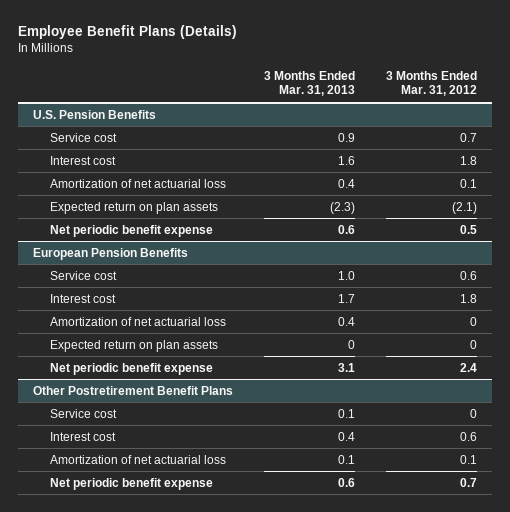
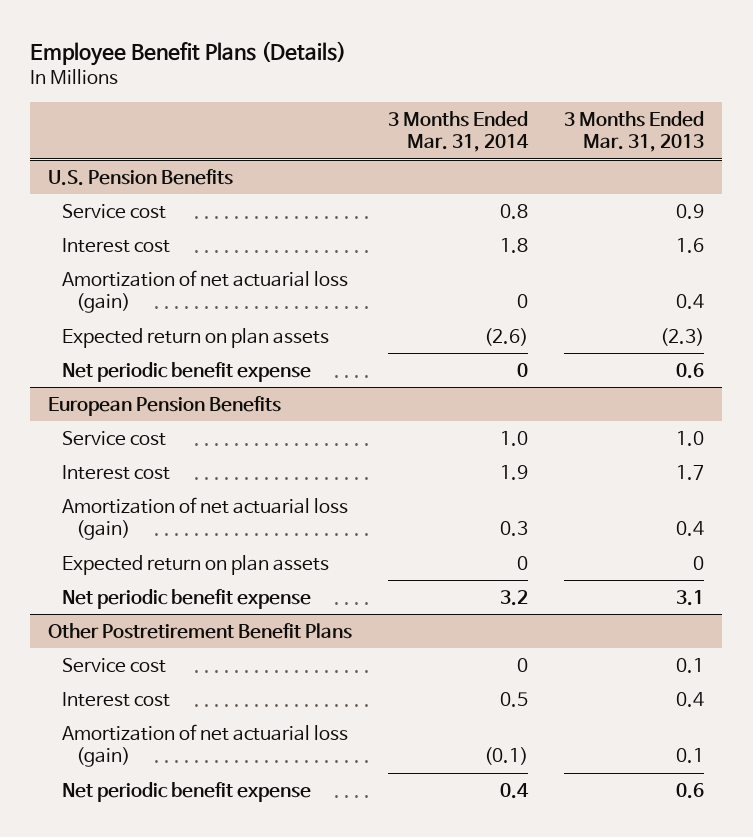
[385,70,477,97] 3 Months Ended Mar. 31, 2012 -> none
none -> [388,110,530,153] 3 Months Ended Mar. 31, 2014
[50,178,227,188] Amortization of net actuarial loss -> [61,269,348,314] Amortization of net actuarial loss (gain)
[50,316,227,326] Amortization of net actuarial loss -> [61,496,348,541] Amortization of net actuarial loss (gain)
[50,454,227,464] Amortization of net actuarial loss -> [61,723,348,768] Amortization of net actuarial loss (gain)

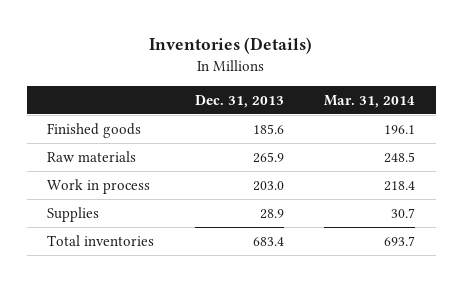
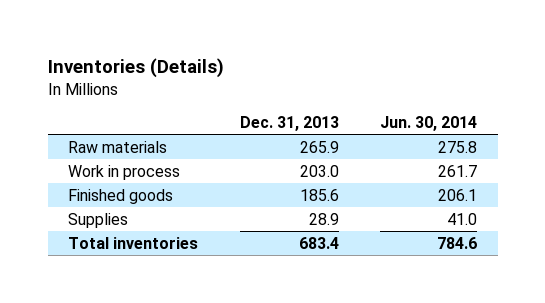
[324,94,416,108] Mar. 31, 2014 -> none
none -> [380,116,478,132] Jun. 30, 2014
[47,122,142,138] Finished goods -> [68,188,174,204] Finished goods

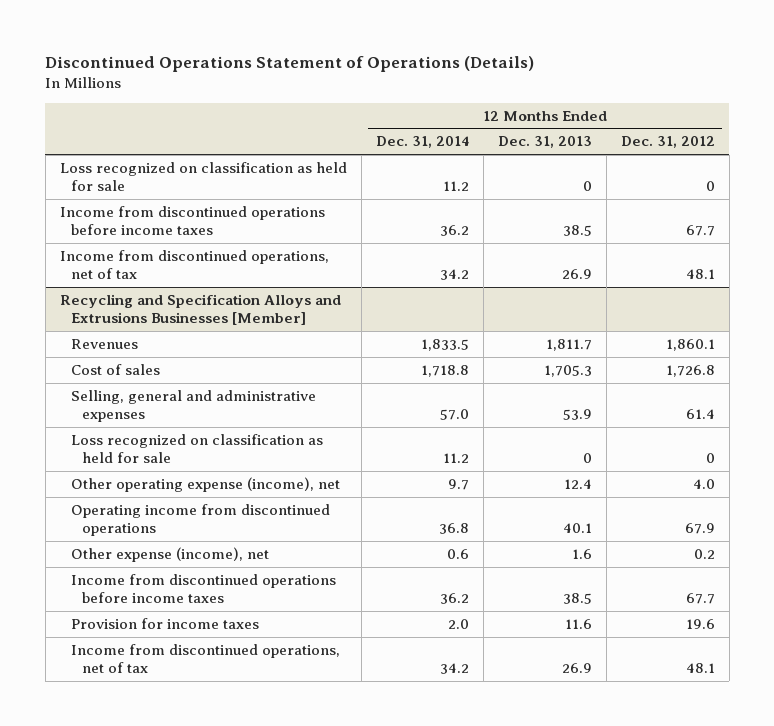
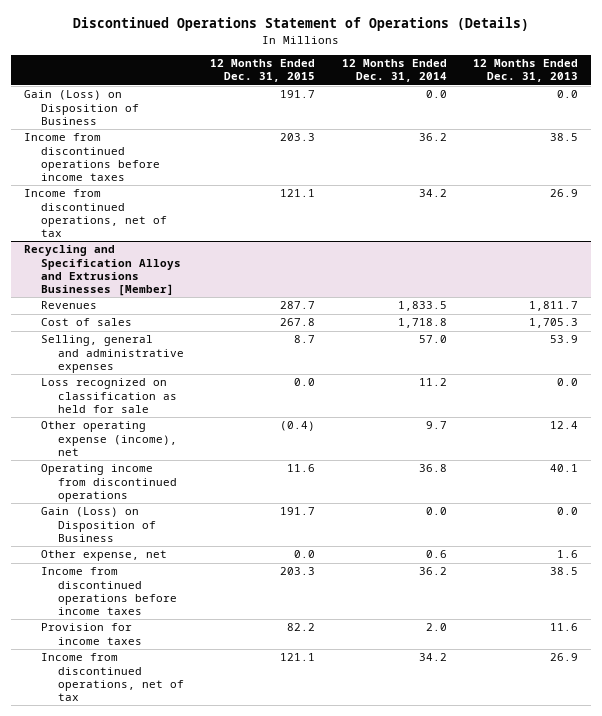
[620,136,715,149] Dec. 31, 2012 -> none
none -> [210,59,316,83] 12 Months Ended Dec. 31, 2015
[59,161,347,191] Loss recognized on classification as held for sale -> none
none -> [24,90,140,125] Gain (Loss) on Disposition of Business
[582,452,592,463] 0 -> [556,378,578,387] 0.0
none -> [41,507,157,542] Gain (Loss) on Disposition of Business
[70,546,269,562] Other expense (income), net -> [41,550,168,562] Other expense, net

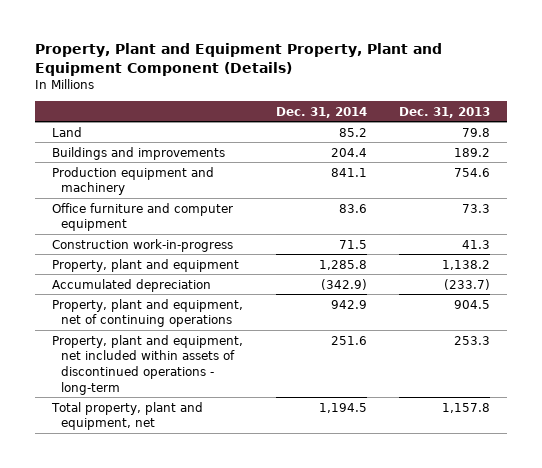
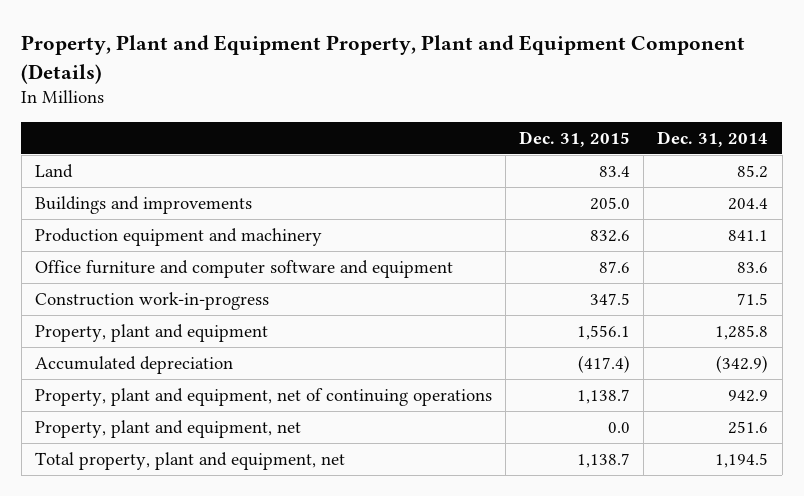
[399,106,491,118] Dec. 31, 2013 -> none
none -> [519,130,631,147] Dec. 31, 2015
[51,202,233,232] Office furniture and computer equipment -> [35,260,454,279] Office furniture and computer software and equipment
[51,334,243,395] Property, plant and equipment, net included within assets of discontinued operations - long-term -> [35,420,302,439] Property, plant and equipment, net

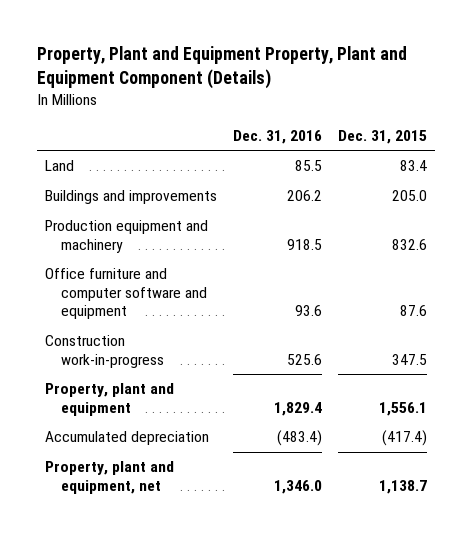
[657,130,769,147] Dec. 31, 2014 -> none
none -> [232,129,322,144] Dec. 31, 2016
[35,420,302,439] Property, plant and equipment, net -> none
[35,452,346,471] Total property, plant and equipment, net -> none
[35,388,493,407] Property, plant and equipment, net of continuing operations -> [44,461,174,494] Property, plant and equipment, net

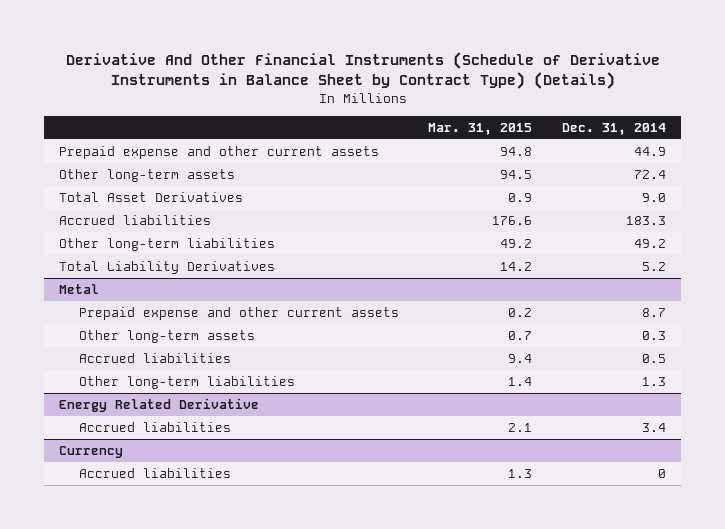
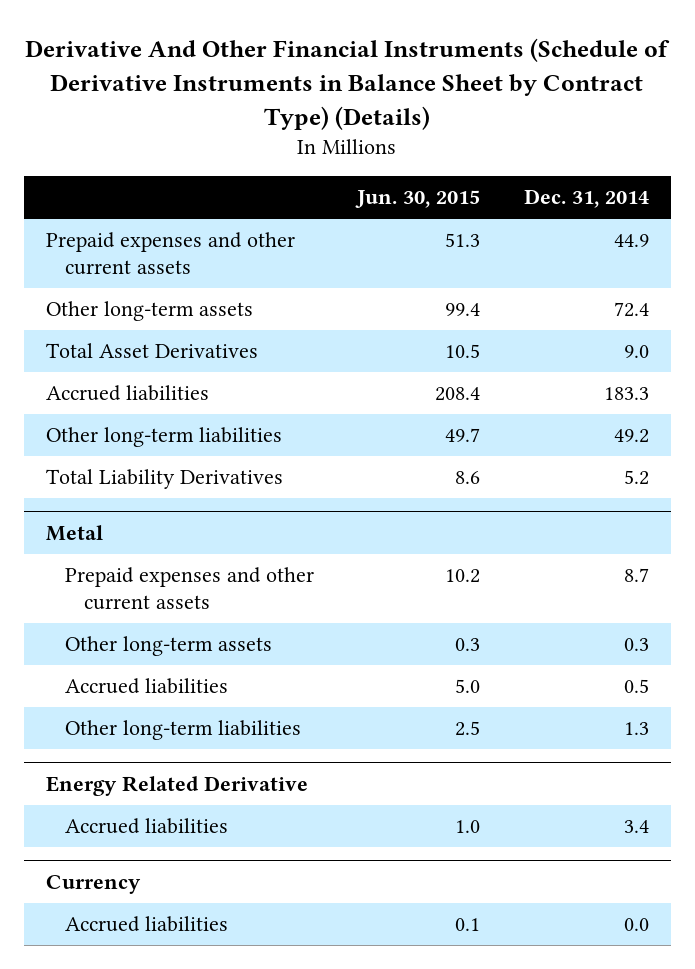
[428,122,533,135] Mar. 31, 2015 -> none
none -> [355,190,481,209] Jun. 30, 2015
[59,145,380,159] Prepaid expense and other current assets -> [45,232,295,276] Prepaid expenses and other current assets
[78,306,399,320] Prepaid expense and other current assets -> [64,567,314,611] Prepaid expenses and other current assets
[658,468,667,478] 0 -> [624,918,650,932] 0.0

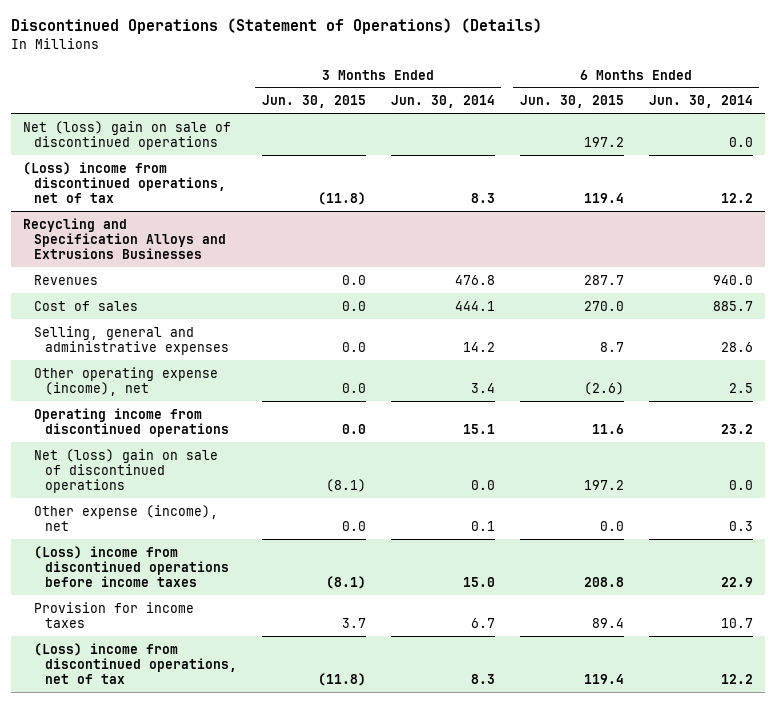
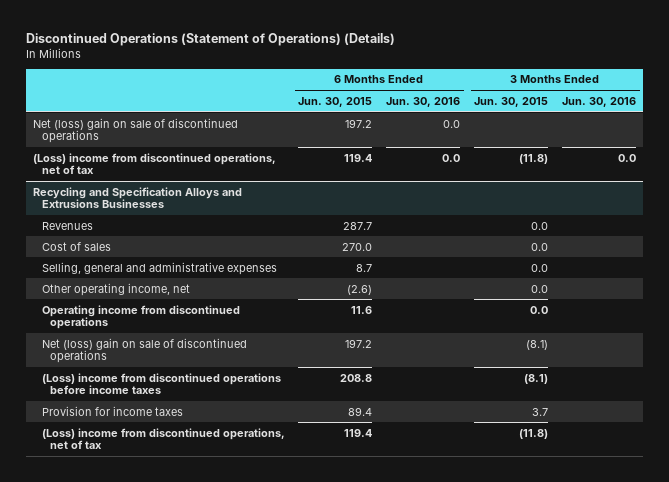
[390,95,495,109] Jun. 30, 2014 -> none
[648,95,753,109] Jun. 30, 2014 -> none
none -> [386,96,461,107] Jun. 30, 2016
none -> [562,96,637,107] Jun. 30, 2016
[33,366,218,396] Other operating expense (income), net -> [41,282,190,296] Other operating income, net
[33,504,218,531] Other expense (income), net -> none

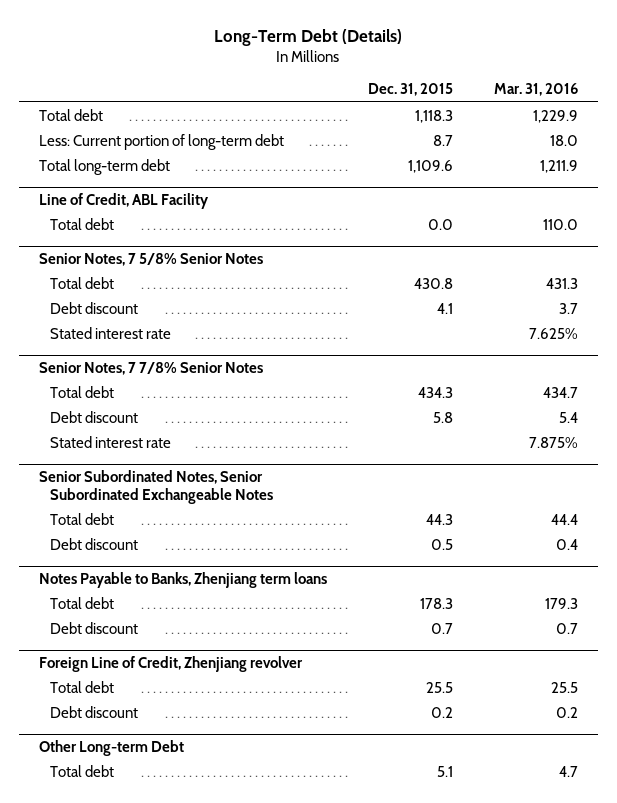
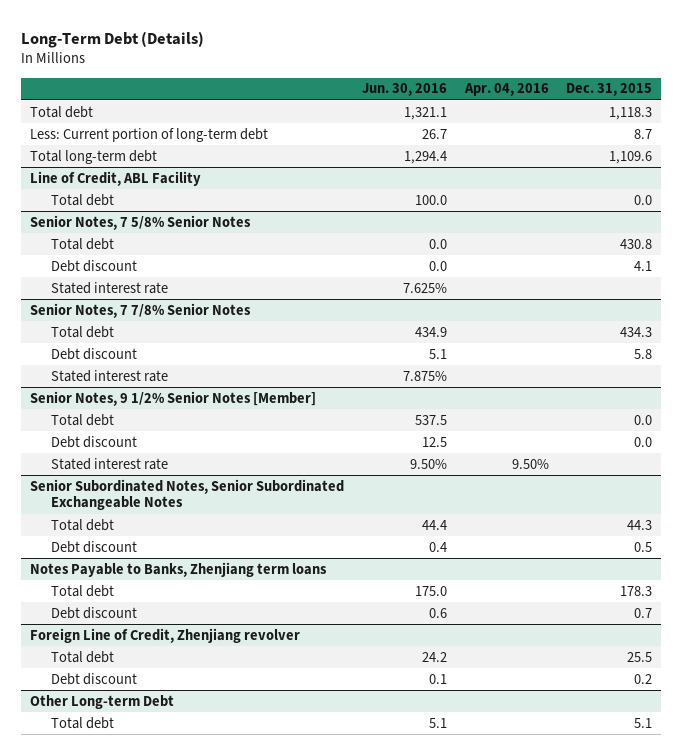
[493,83,578,97] Mar. 31, 2016 -> none
none -> [361,83,447,97] Jun. 30, 2016
none -> [463,83,549,97] Apr. 04, 2016
none -> [30,390,317,406] Senior Notes, 9 1/2% Senior Notes [Member]
none -> [50,413,114,426] Total debt
none -> [50,435,137,448] Debt discount
none -> [50,457,168,470] Stated interest rate

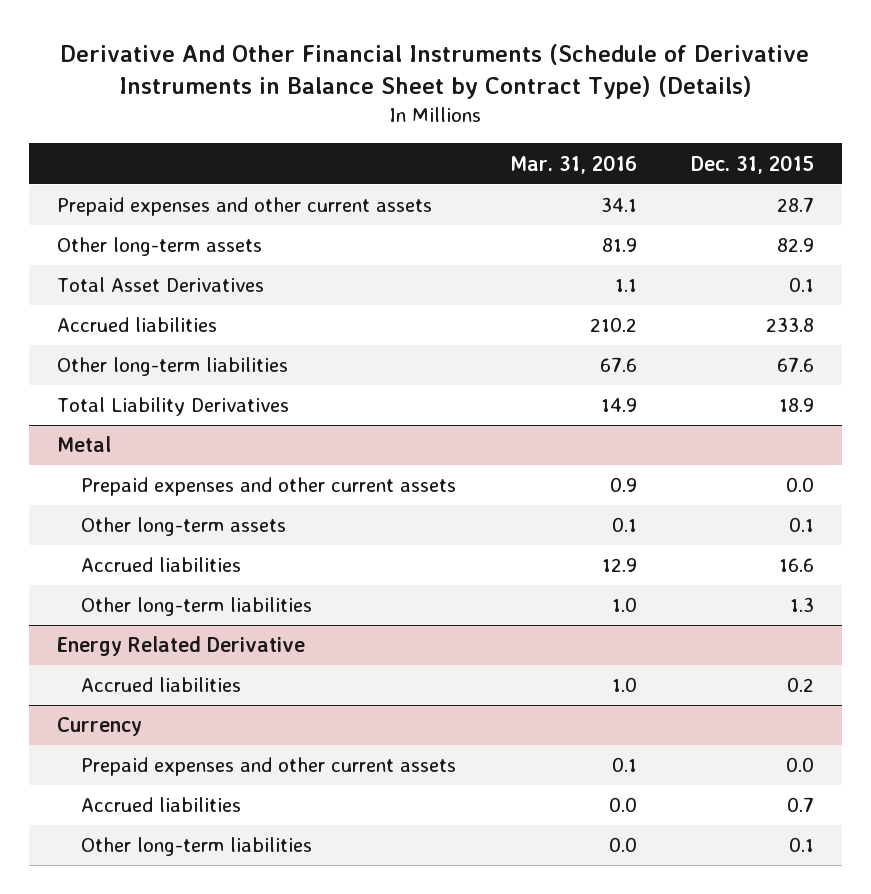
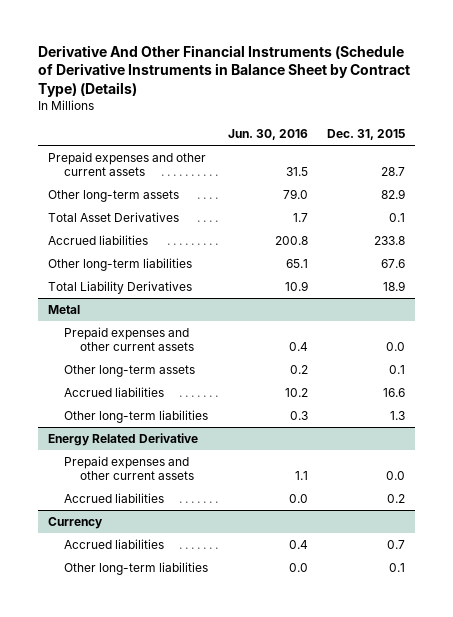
[510,154,638,174] Mar. 31, 2016 -> none
none -> [227,129,308,141] Jun. 30, 2016
none -> [63,455,194,481] Prepaid expenses and other current assets
[81,757,457,777] Prepaid expenses and other current assets -> none

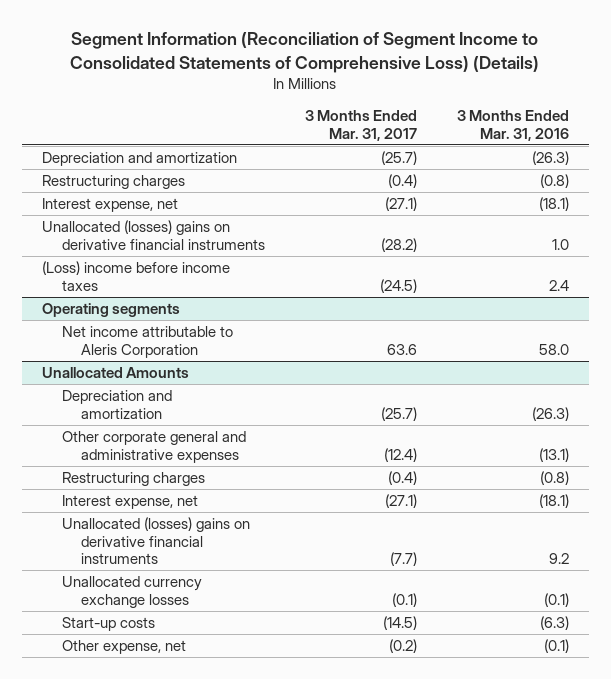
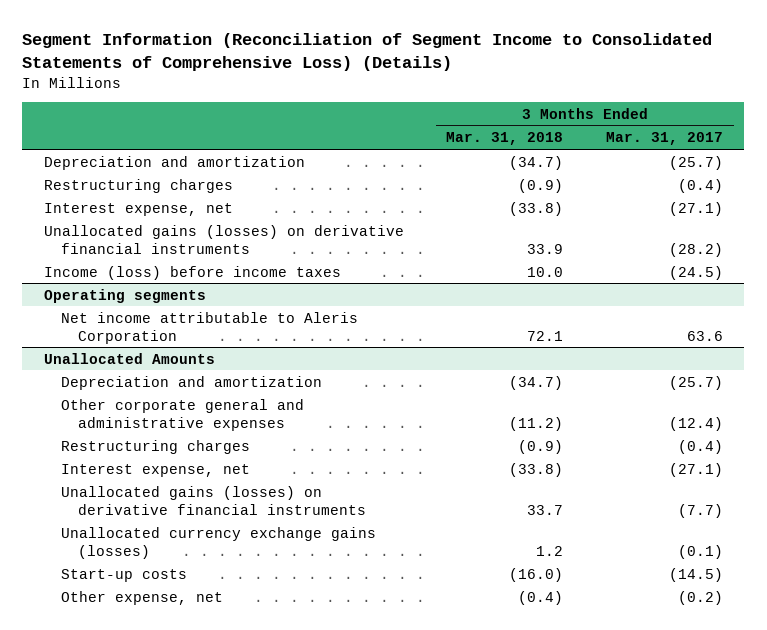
[456,110,569,141] 3 Months Ended Mar. 31, 2016 -> none
none -> [446,132,564,146] Mar. 31, 2018
[42,220,265,250] Unallocated (losses) gains on derivative financial instruments -> [43,224,404,254] Unallocated gains (losses) on derivative financial instruments
[42,261,231,291] (Loss) income before income taxes -> [43,265,341,280] Income (loss) before income taxes
[61,517,250,565] Unallocated (losses) gains on derivative financial instruments -> [60,485,367,515] Unallocated gains (losses) on derivative financial instruments
[61,576,202,608] Unallocated currency exchange losses -> [60,526,376,559] Unallocated currency exchange gains (losses)

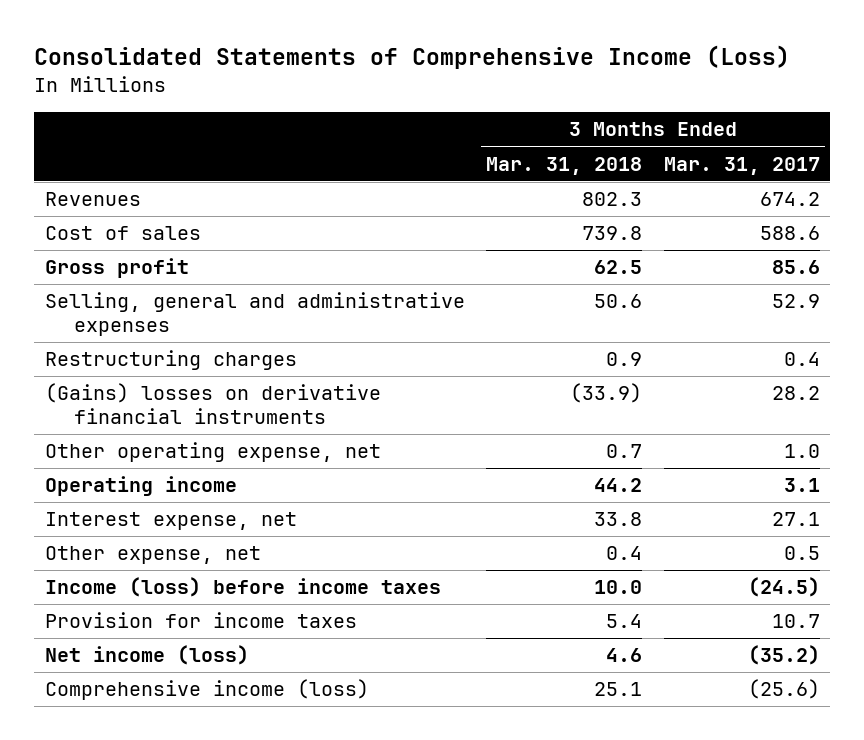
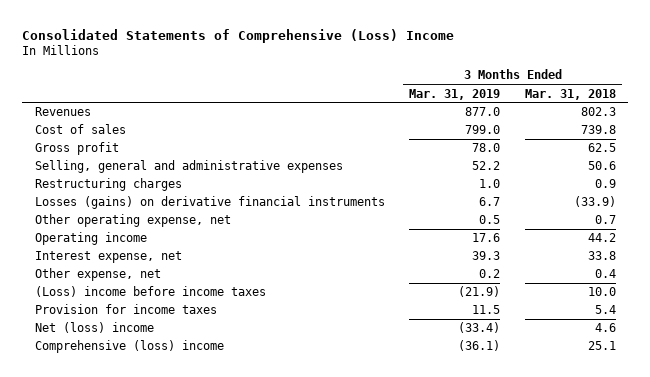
[34,45,791,70] Consolidated Statements of Comprehensive Income (Loss) -> [22,28,455,43] Consolidated Statements of Comprehensive (Loss) Income
[663,156,820,175] Mar. 31, 2017 -> none
none -> [409,88,501,100] Mar. 31, 2019
[44,383,381,425] (Gains) losses on derivative financial instruments -> [34,196,385,210] Losses (gains) on derivative financial instruments
[44,577,441,598] Income (loss) before income taxes -> [34,286,266,298] (Loss) income before income taxes
[44,645,249,666] Net income (loss) -> [34,322,154,334] Net (loss) income
[44,679,369,701] Comprehensive income (loss) -> [34,340,224,354] Comprehensive (loss) income

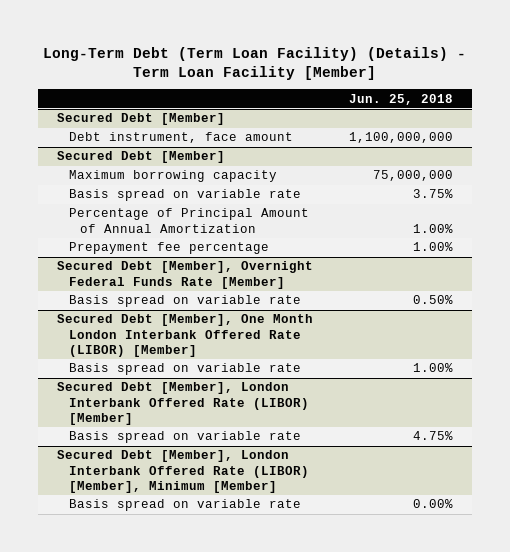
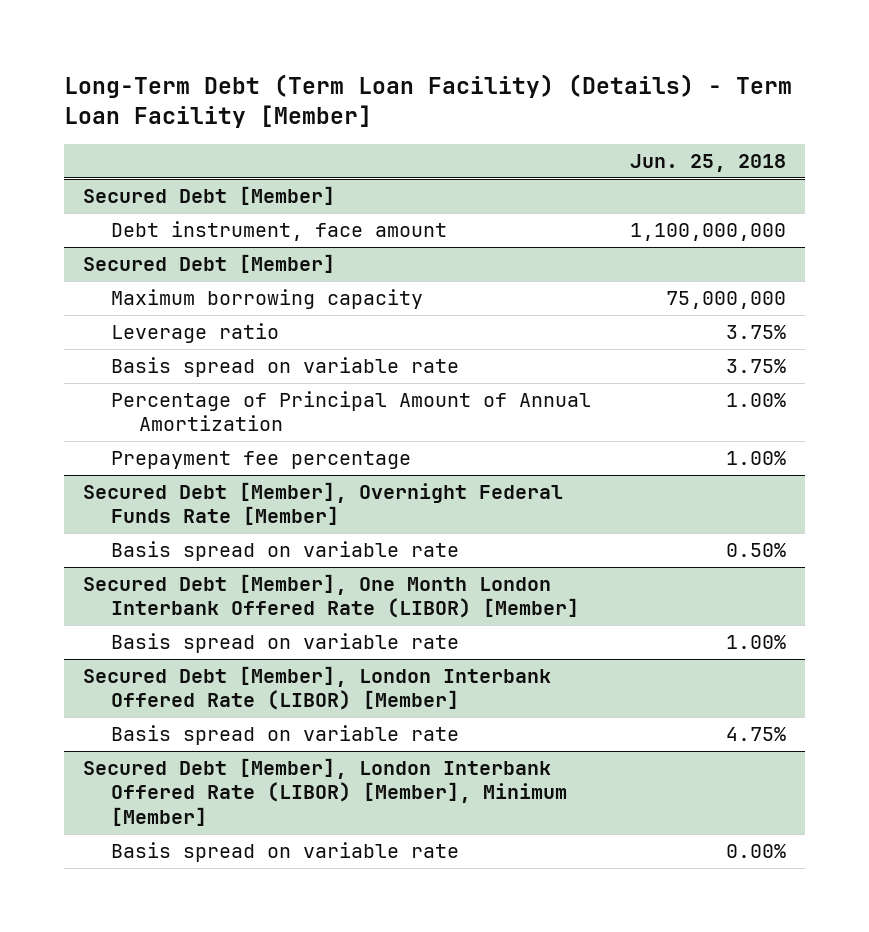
none -> [111,322,280,343] Leverage ratio

